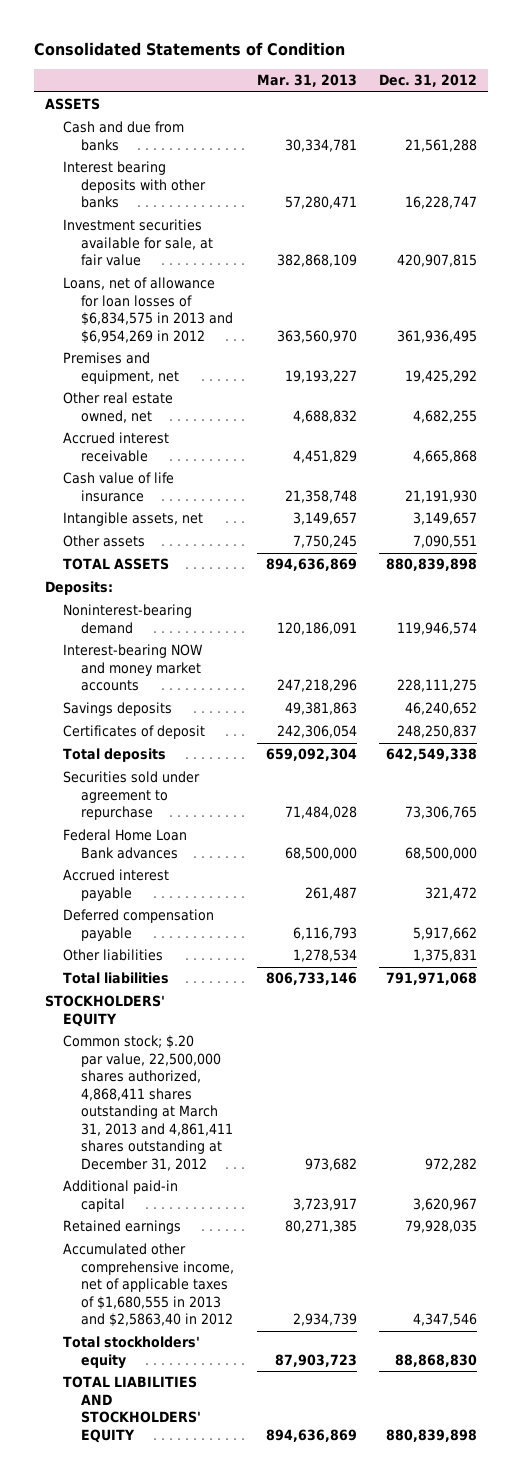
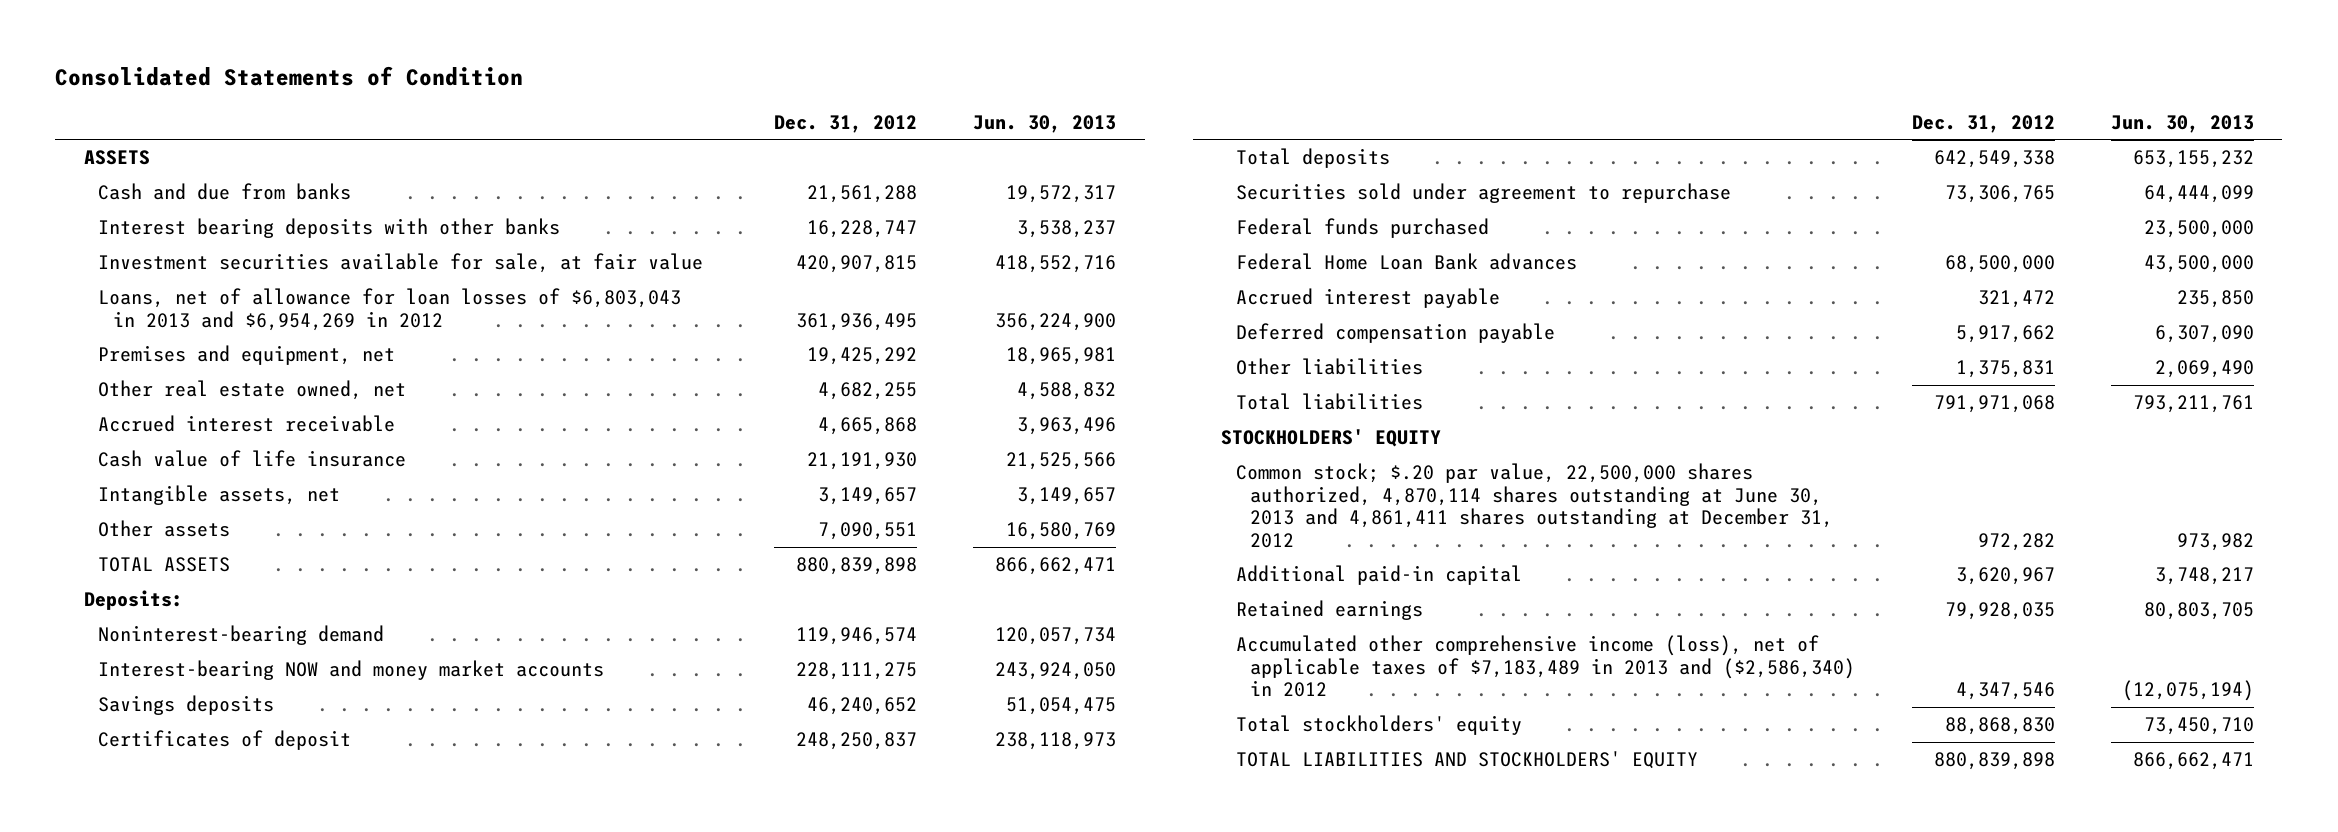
[256,74,357,88] Mar. 31, 2013 -> none
none -> [973,114,1117,133] Jun. 30, 2013
[62,277,234,344] Loans, net of allowance for loan losses of $6,834,575 in 2013 and $6,954,269 in 2012 -> [98,288,682,331] Loans, net of allowance for loan losses of $6,803,043 in 2013 and $6,954,269 in 2012
none -> [1235,218,1489,239] Federal funds purchased
[62,1035,234,1171] Common stock; $.20 par value, 22,500,000 shares authorized, 4,868,411 shares outstanding at March 31, 2013 and 4,861,411 shares outstanding at December 31, 2012 -> [1235,463,1834,548] Common stock; $.20 par value, 22,500,000 shares authorized, 4,870,114 shares outstanding at June 30, 2013 and 4,861,411 shares outstanding at December 31, 2012
[62,1243,235,1328] Accumulated other comprehensive income, net of applicable taxes of $1,680,555 in 2013 and $2,5863,40 in 2012 -> [1235,635,1856,698] Accumulated other comprehensive income (loss), net of applicable taxes of $7,183,489 in 2013 and ($2,586,340) in 2012

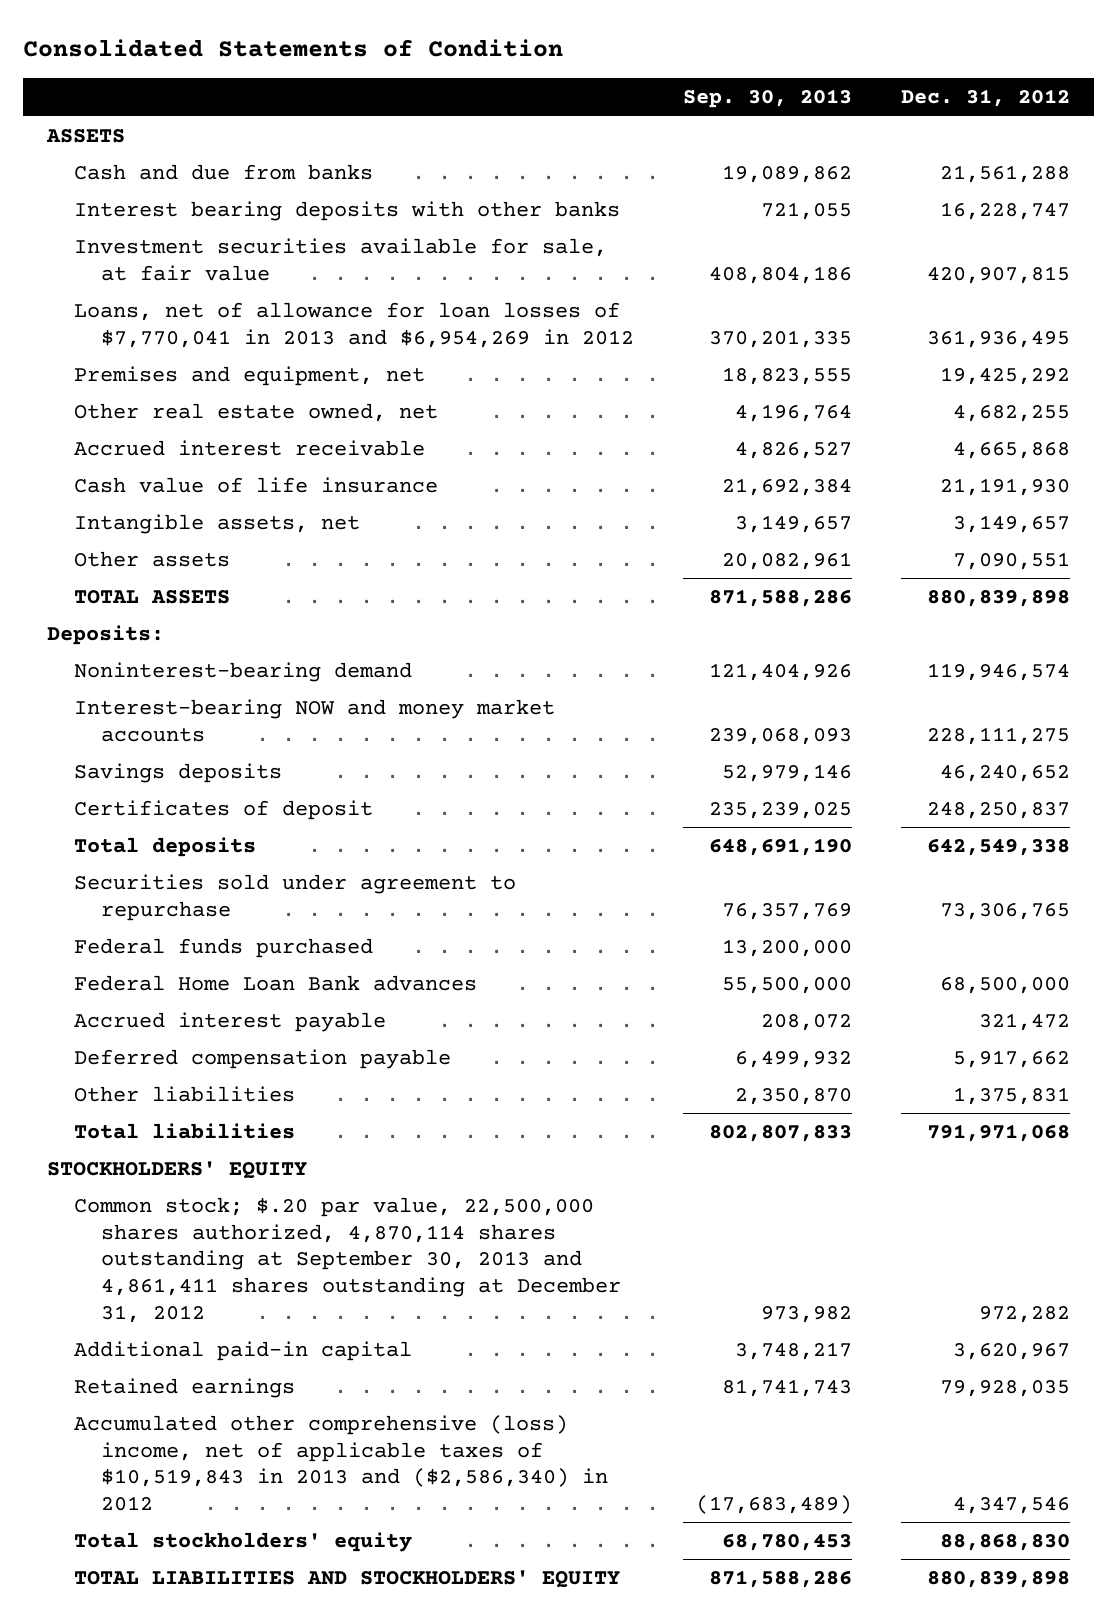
[973,114,1117,133] Jun. 30, 2013 -> none
none -> [683,89,853,109] Sep. 30, 2013
[98,288,682,331] Loans, net of allowance for loan losses of $6,803,043 in 2013 and $6,954,269 in 2012 -> [74,302,635,348] Loans, net of allowance for loan losses of $7,770,041 in 2013 and $6,954,269 in 2012
[1235,463,1834,548] Common stock; $.20 par value, 22,500,000 shares authorized, 4,870,114 shares outstanding at June 30, 2013 and 4,861,411 shares outstanding at December 31, 2012 -> [74,1197,622,1323] Common stock; $.20 par value, 22,500,000 shares authorized, 4,870,114 shares outstanding at September 30, 2013 and 4,861,411 shares outstanding at December 31, 2012
[1235,635,1856,698] Accumulated other comprehensive income (loss), net of applicable taxes of $7,183,489 in 2013 and ($2,586,340) in 2012 -> [74,1415,609,1512] Accumulated other comprehensive (loss) income, net of applicable taxes of $10,519,843 in 2013 and ($2,586,340) in 2012

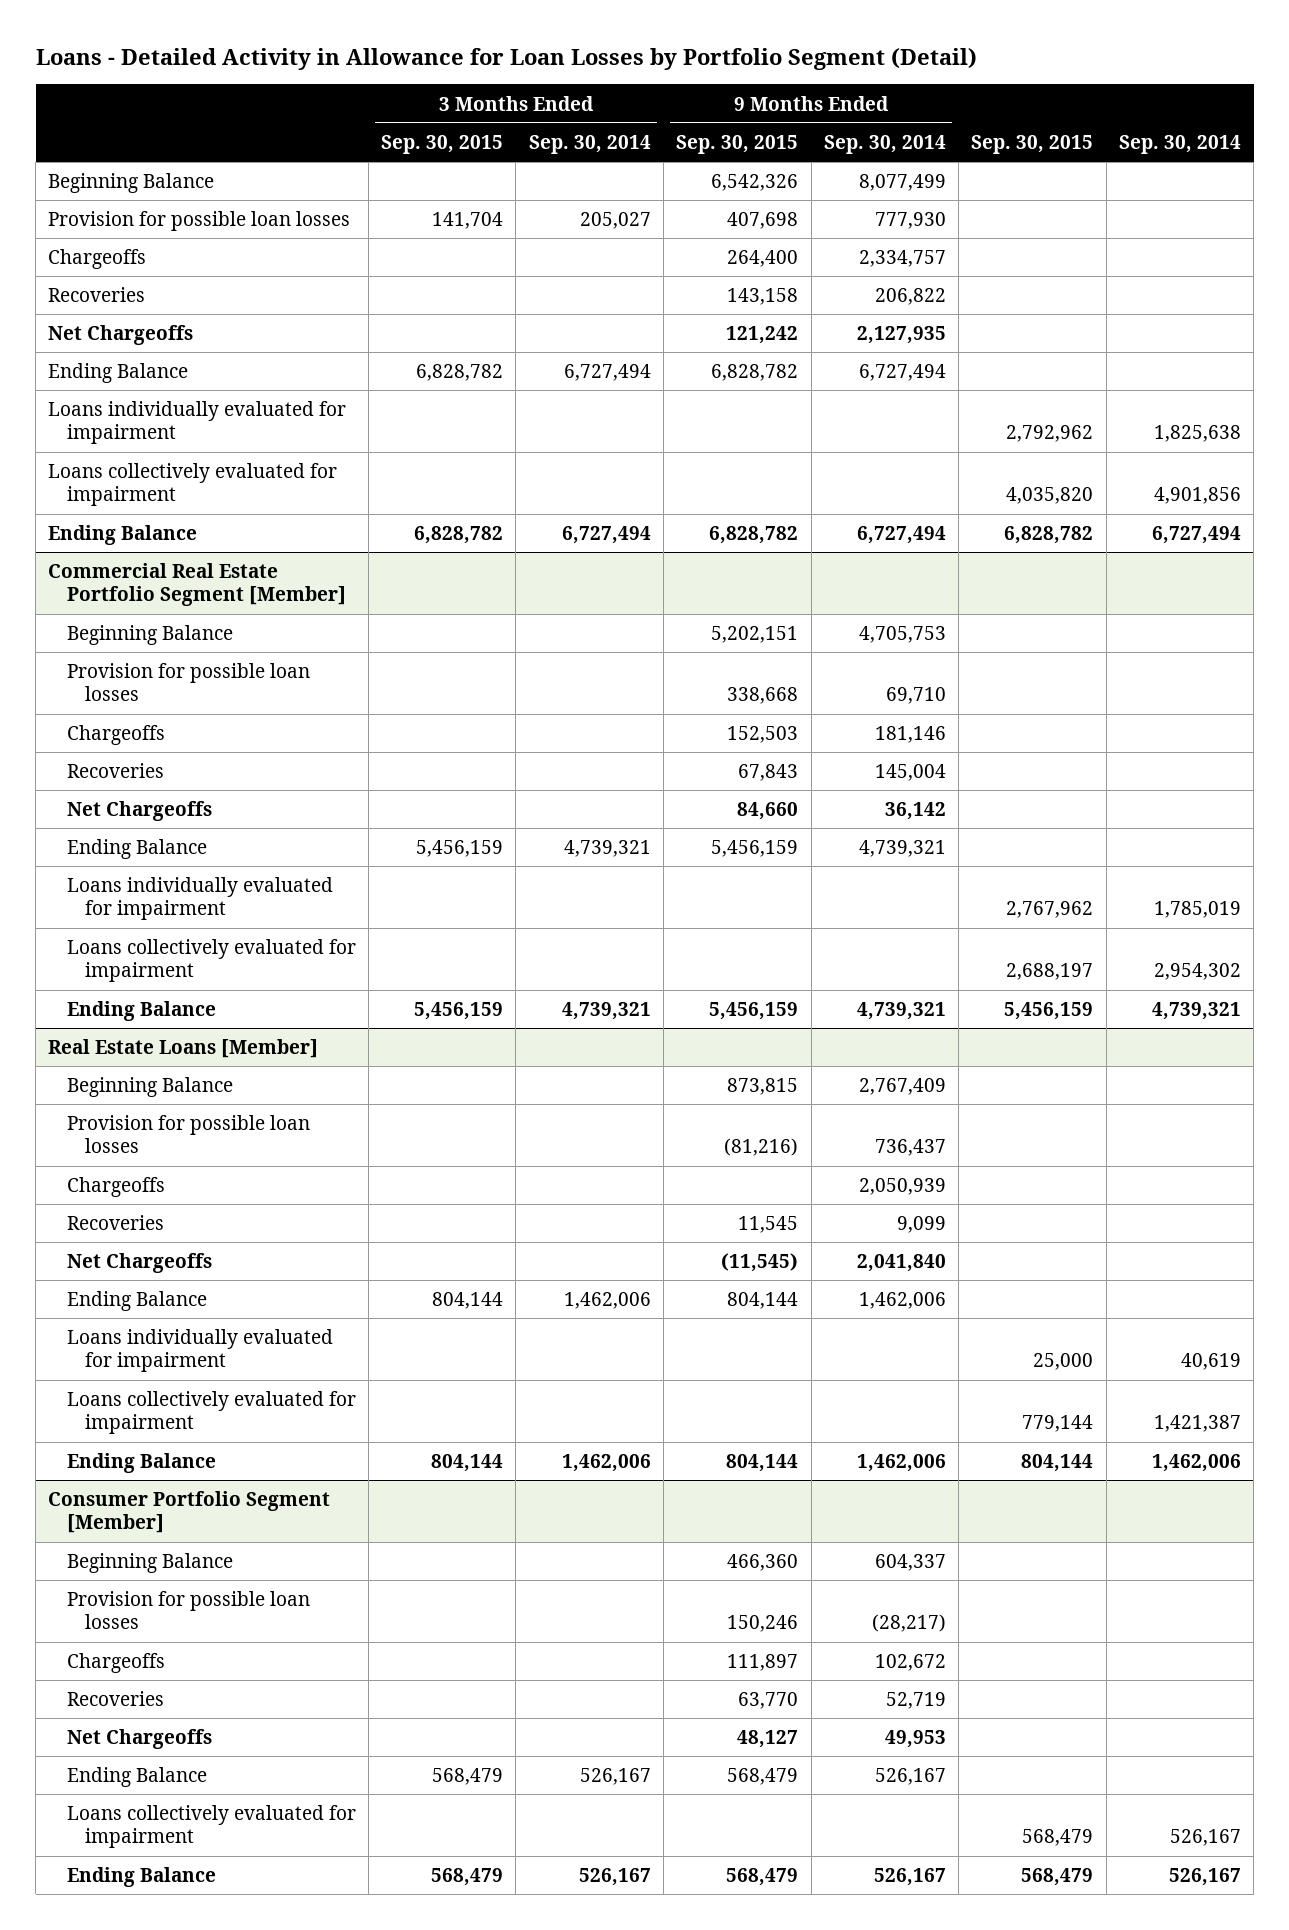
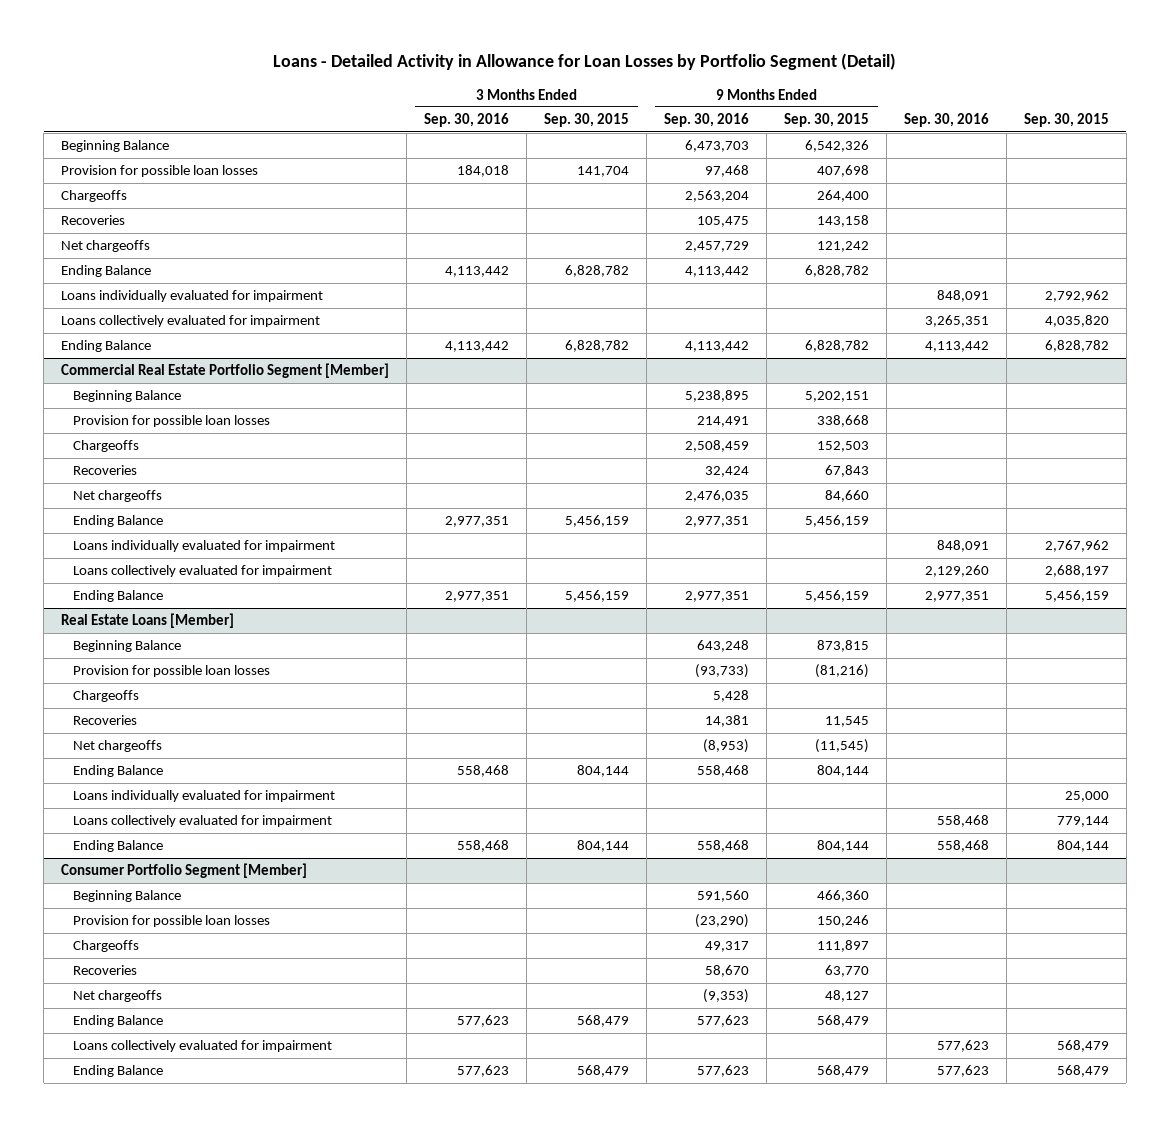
[528,134,651,154] Sep. 30, 2014 -> none
[823,134,946,154] Sep. 30, 2014 -> none
[1119,134,1242,154] Sep. 30, 2014 -> none
none -> [424,113,510,128] Sep. 30, 2016
none -> [664,113,750,128] Sep. 30, 2016
none -> [903,113,989,128] Sep. 30, 2016
[48,325,194,346] Net Chargeoffs -> [61,240,151,253] Net chargeoffs
[66,801,212,822] Net Chargeoffs -> [72,490,162,503] Net chargeoffs
[66,1253,212,1274] Net Chargeoffs -> [72,740,162,753] Net chargeoffs
[66,1729,212,1750] Net Chargeoffs -> [72,990,162,1003] Net chargeoffs

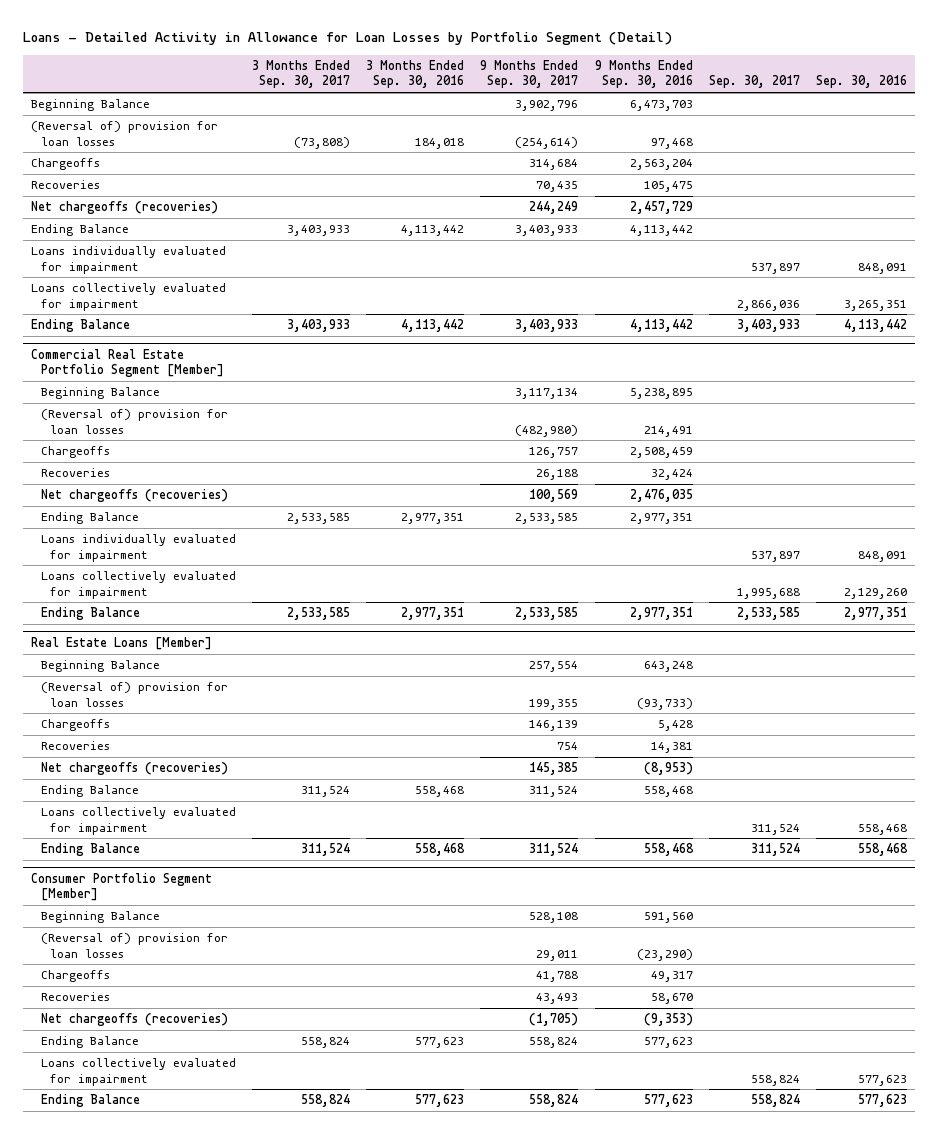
[544,113,630,128] Sep. 30, 2015 -> none
[784,113,870,128] Sep. 30, 2015 -> none
[1023,113,1109,128] Sep. 30, 2015 -> none
none -> [251,60,350,89] 3 Months Ended Sep. 30, 2017
none -> [480,60,579,89] 9 Months Ended Sep. 30, 2017
none -> [708,75,800,89] Sep. 30, 2017
[61,165,259,178] Provision for possible loan losses -> [31,121,219,146] (Reversal of) provision for loan losses
[61,240,151,253] Net chargeoffs -> [31,201,219,215] Net chargeoffs (recoveries)
[72,415,270,428] Provision for possible loan losses -> [40,409,228,434] (Reversal of) provision for loan losses
[72,490,162,503] Net chargeoffs -> [40,489,228,503] Net chargeoffs (recoveries)
[72,665,270,678] Provision for possible loan losses -> [40,682,228,707] (Reversal of) provision for loan losses
[72,740,162,753] Net chargeoffs -> [40,762,228,776] Net chargeoffs (recoveries)
[72,790,335,803] Loans individually evaluated for impairment -> none
[72,915,270,928] Provision for possible loan losses -> [40,933,228,958] (Reversal of) provision for loan losses
[72,990,162,1003] Net chargeoffs -> [40,1013,228,1027] Net chargeoffs (recoveries)

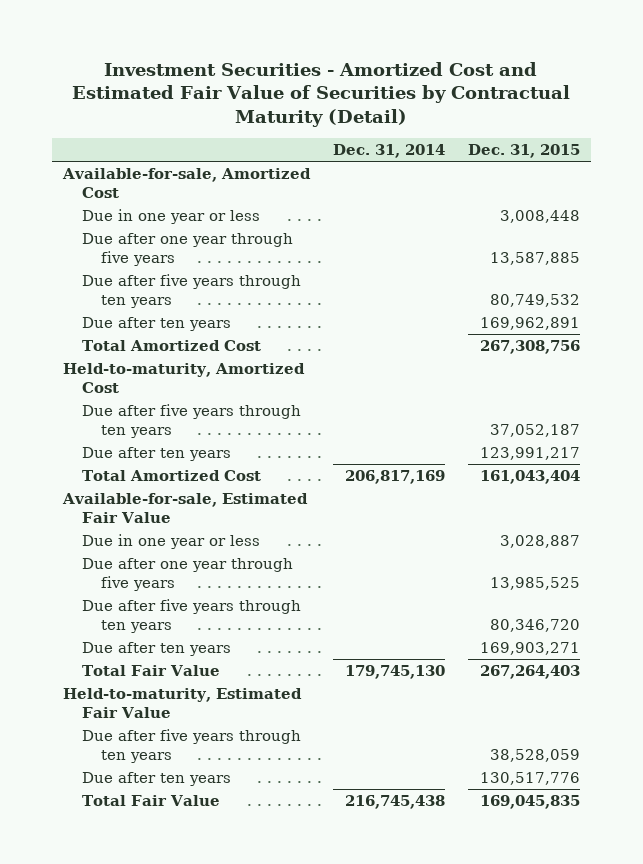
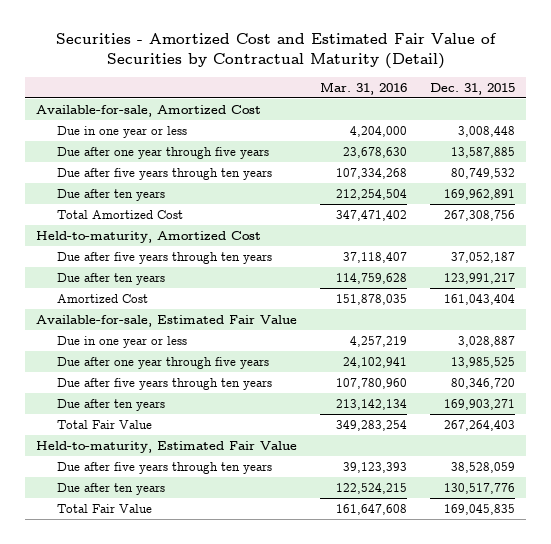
[72,61,571,127] Investment Securities - Amortized Cost and Estimated Fair Value of Securities by Contractual Maturity (Detail) -> [55,33,497,70] Securities - Amortized Cost and Estimated Fair Value of Securities by Contractual Maturity (Detail)
[332,144,445,159] Dec. 31, 2014 -> none
none -> [320,81,408,95] Mar. 31, 2016
[82,470,262,482] Total Amortized Cost -> [56,293,148,303] Amortized Cost

